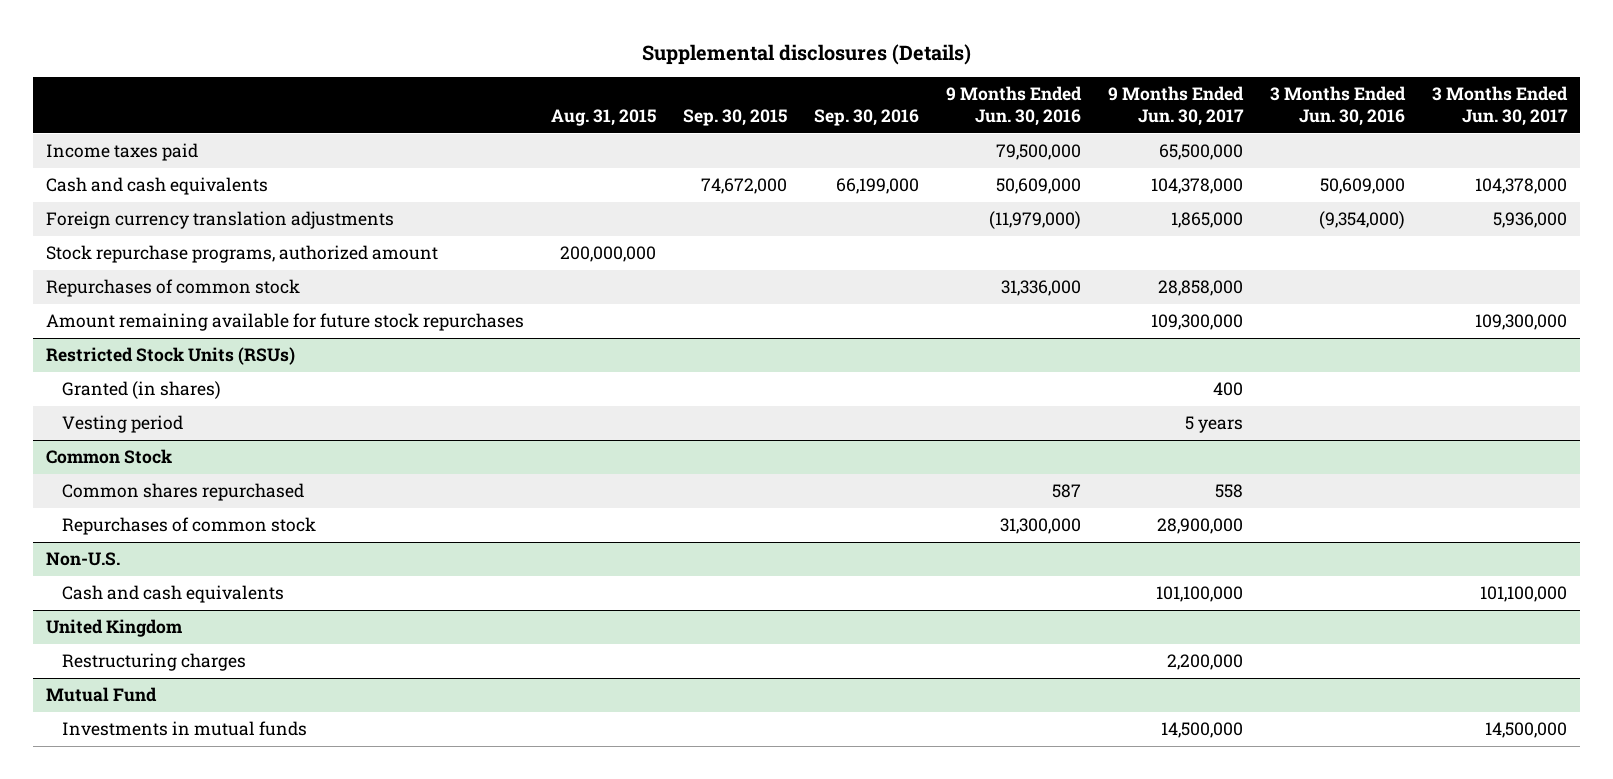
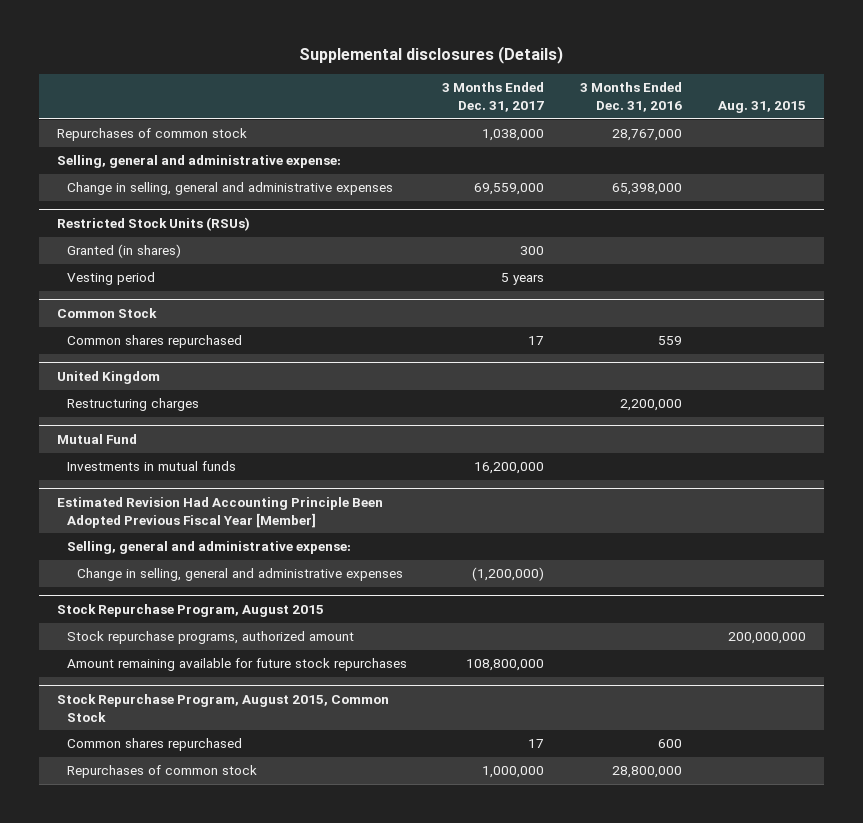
[683,108,788,126] Sep. 30, 2015 -> none
[814,108,920,126] Sep. 30, 2016 -> none
[946,86,1083,126] 9 Months Ended Jun. 30, 2016 -> none
[1107,86,1244,126] 9 Months Ended Jun. 30, 2017 -> none
[1269,86,1406,126] 3 Months Ended Jun. 30, 2016 -> none
[1431,86,1568,126] 3 Months Ended Jun. 30, 2017 -> none
none -> [442,82,545,112] 3 Months Ended Dec. 31, 2017
none -> [580,82,683,112] 3 Months Ended Dec. 31, 2016
[46,143,199,162] Income taxes paid -> none
[46,177,269,196] Cash and cash equivalents -> none
[46,211,395,230] Foreign currency translation adjustments -> none
[46,245,439,264] Stock repurchase programs, authorized amount -> none
[46,313,525,332] Amount remaining available for future stock repurchases -> none
none -> [56,155,341,169] Selling, general and administrative expense:
none -> [66,182,393,196] Change in selling, general and administrative expenses
[61,517,316,536] Repurchases of common stock -> none
[46,552,121,567] Non-U.S. -> none
[61,585,284,604] Cash and cash equivalents -> none
none -> [56,497,383,528] Estimated Revision Had Accounting Principle Been Adopted Previous Fiscal Year [Member]
none -> [66,541,351,555] Selling, general and administrative expense:
none -> [76,568,403,582] Change in selling, general and administrative expenses
none -> [56,604,324,618] Stock Repurchase Program, August 2015
none -> [66,631,354,645] Stock repurchase programs, authorized amount
none -> [66,658,407,672] Amount remaining available for future stock repurchases
none -> [56,694,389,722] Stock Repurchase Program, August 2015, Common Stock
none -> [66,738,242,752] Common shares repurchased
none -> [66,765,257,779] Repurchases of common stock

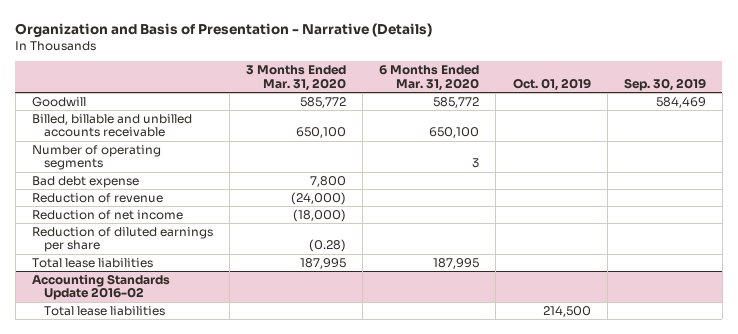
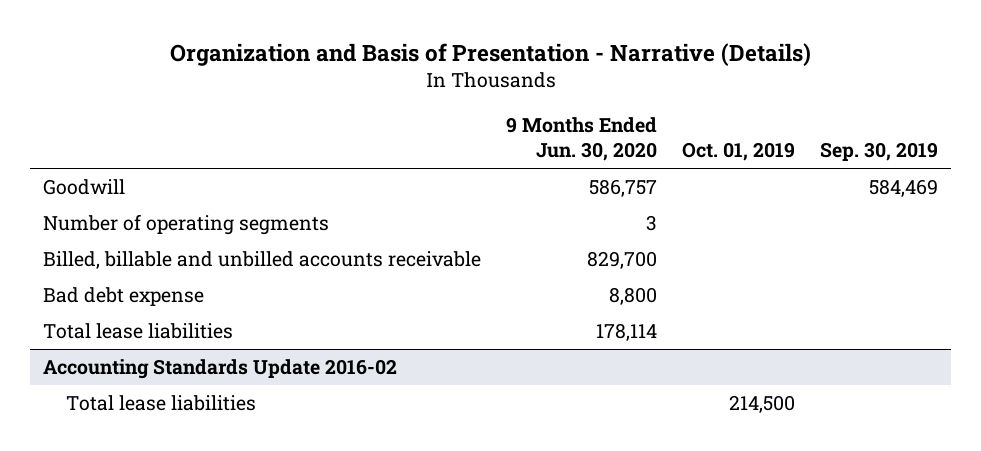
[246,65,347,91] 3 Months Ended Mar. 31, 2020 -> none
[379,65,480,91] 6 Months Ended Mar. 31, 2020 -> none
none -> [506,116,658,162] 9 Months Ended Jun. 30, 2020
[32,113,193,138] Billed, billable and unbilled accounts receivable -> [42,251,481,270] Billed, billable and unbilled accounts receivable
[32,192,164,203] Reduction of revenue -> none
[32,209,184,220] Reduction of net income -> none
[32,226,214,253] Reduction of diluted earnings per share -> none

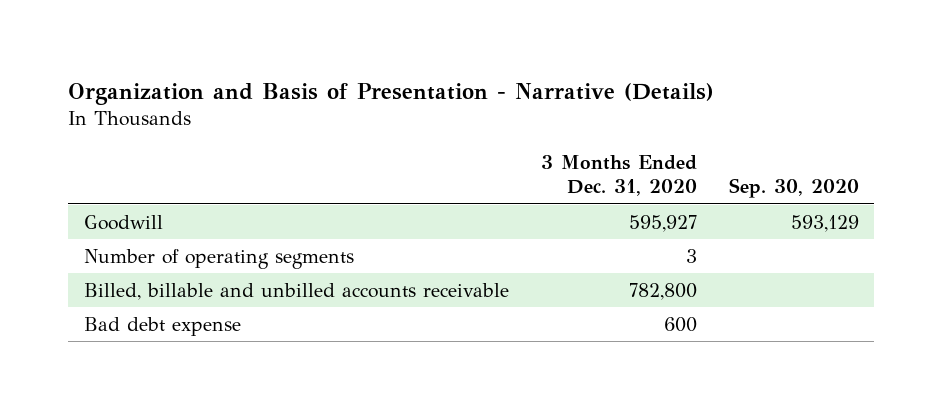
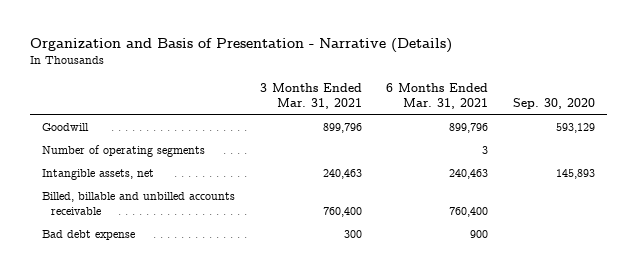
[540,154,697,197] 3 Months Ended Dec. 31, 2020 -> none
none -> [259,82,362,110] 3 Months Ended Mar. 31, 2021
none -> [386,82,489,110] 6 Months Ended Mar. 31, 2021
none -> [42,168,155,180] Intangible assets, net

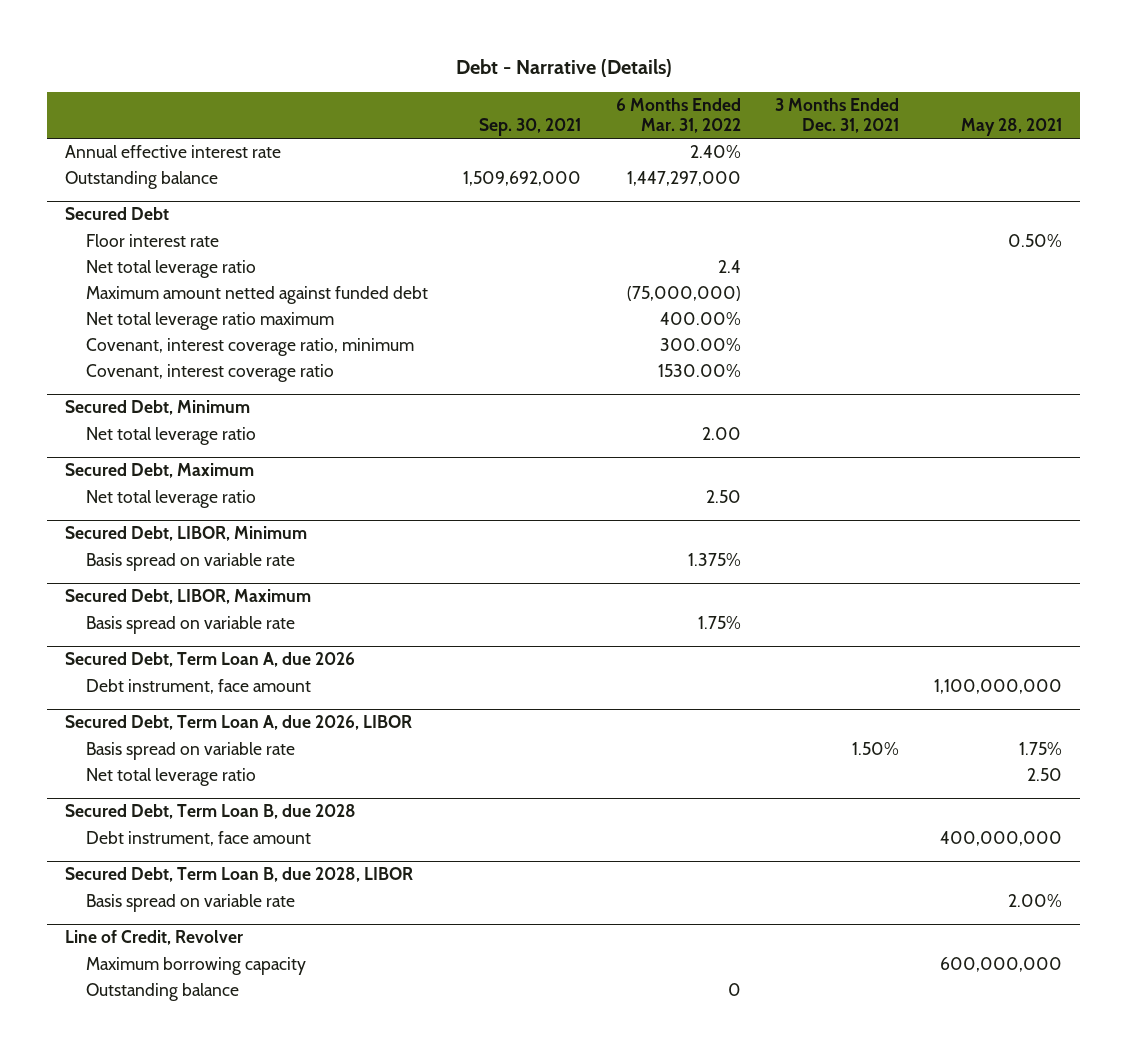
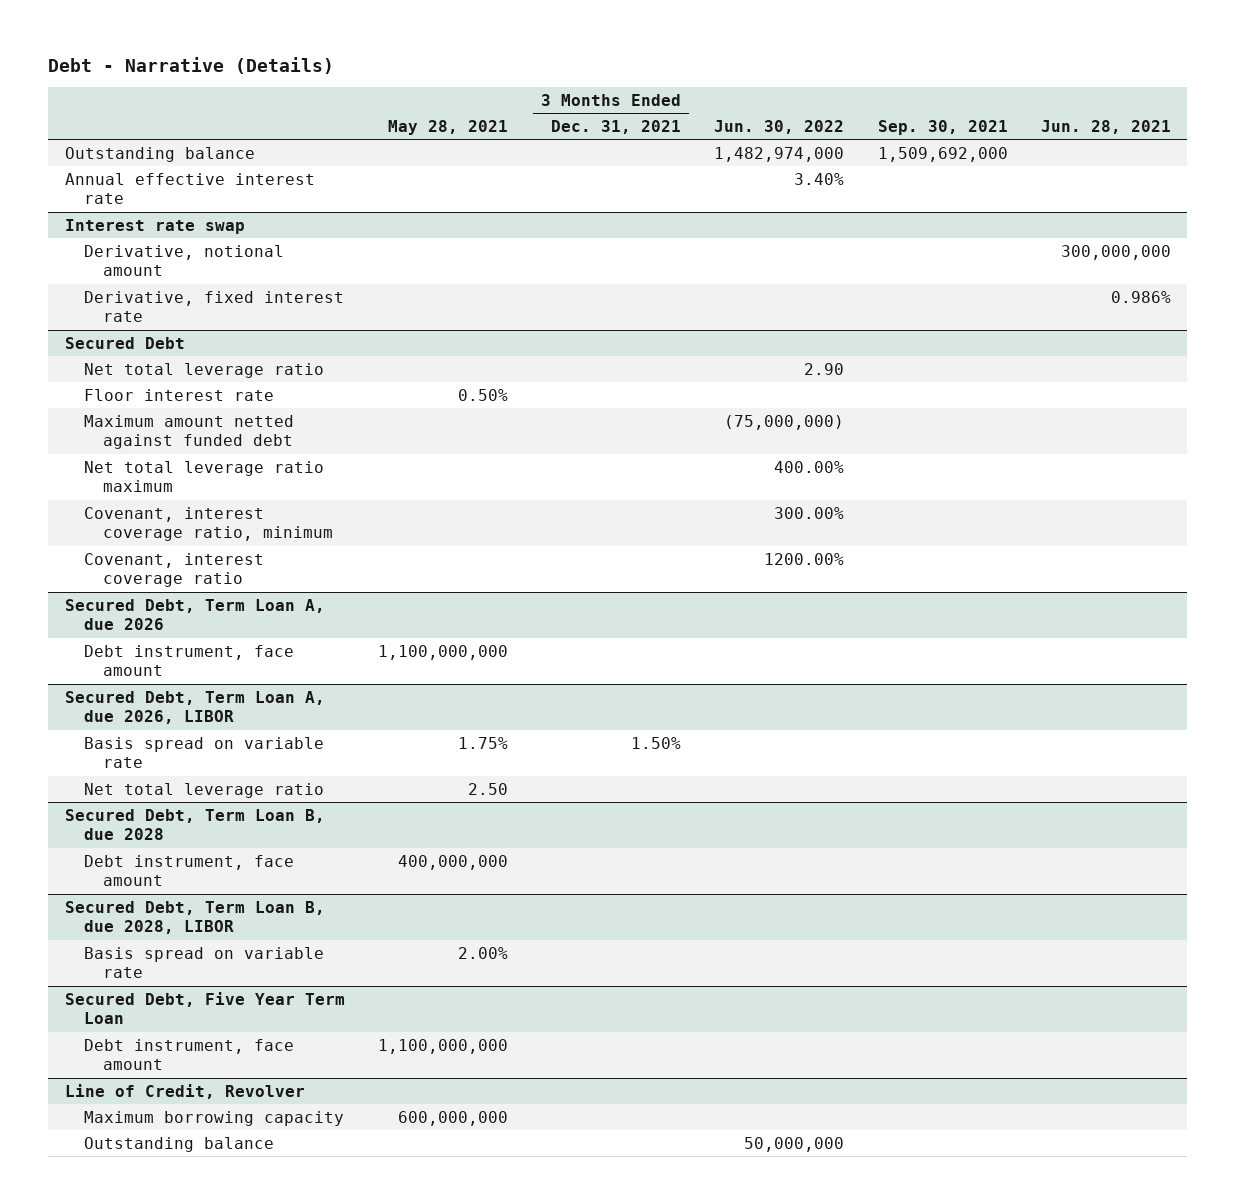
[615,97,741,134] 6 Months Ended Mar. 31, 2022 -> none
none -> [714,120,845,135] Jun. 30, 2022
none -> [1040,120,1171,135] Jun. 28, 2021
[64,145,281,159] Annual effective interest rate -> [64,172,315,205] Annual effective interest rate
none -> [64,218,245,234] Interest rate swap
none -> [83,244,284,277] Derivative, notional amount
none -> [83,290,344,323] Derivative, fixed interest rate
[85,234,219,248] Floor interest rate -> [83,388,274,401] Floor interest rate
[64,400,250,416] Secured Debt, Minimum -> none
[85,427,256,446] Net total leverage ratio -> none
[64,463,254,479] Secured Debt, Maximum -> none
[85,490,256,509] Net total leverage ratio -> none
[64,526,307,542] Secured Debt, LIBOR, Minimum -> none
[85,553,295,572] Basis spread on variable rate -> none
[64,589,311,605] Secured Debt, LIBOR, Maximum -> none
[85,616,295,635] Basis spread on variable rate -> none
none -> [64,991,345,1025] Secured Debt, Five Year Term Loan
none -> [83,1038,294,1071] Debt instrument, face amount

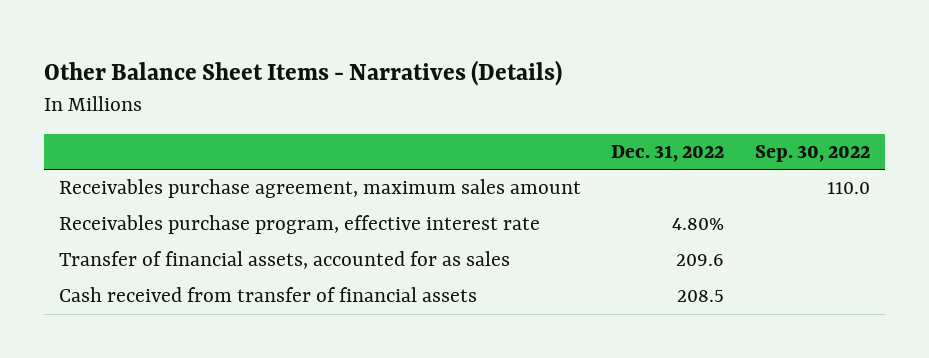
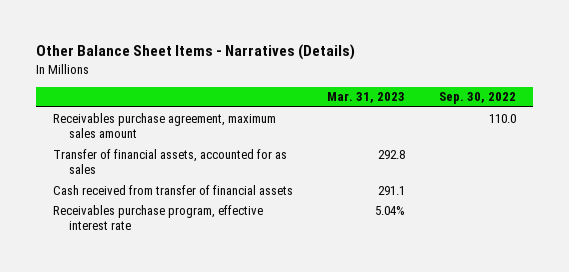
[611,145,725,163] Dec. 31, 2022 -> none
none -> [327,92,406,104] Mar. 31, 2023
[59,215,541,235] Receivables purchase program, effective interest rate -> [53,204,264,231] Receivables purchase program, effective interest rate

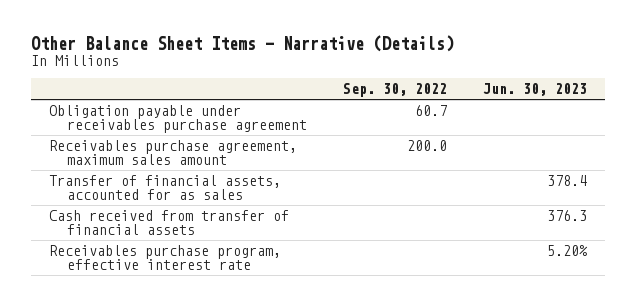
[36,44,356,61] Other Balance Sheet Items - Narratives (Details) -> [31,34,455,52] Other Balance Sheet Items - Narrative (Details)
[327,92,406,104] Mar. 31, 2023 -> none
none -> [482,83,587,97] Jun. 30, 2023
none -> [49,105,308,134] Obligation payable under receivables purchase agreement
[489,113,517,123] 110.0 -> [407,140,448,152] 200.0

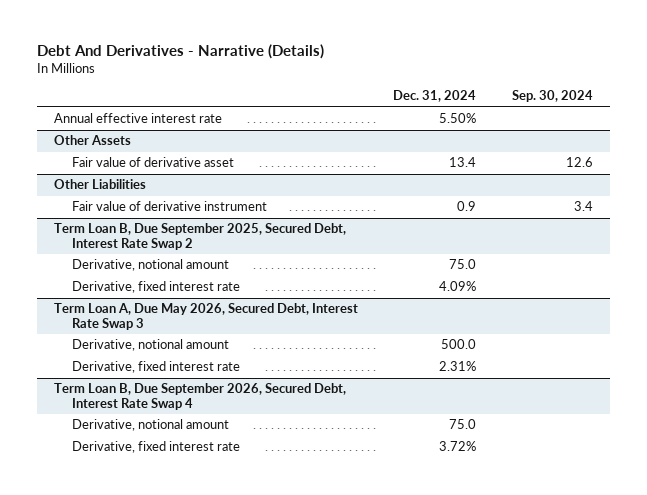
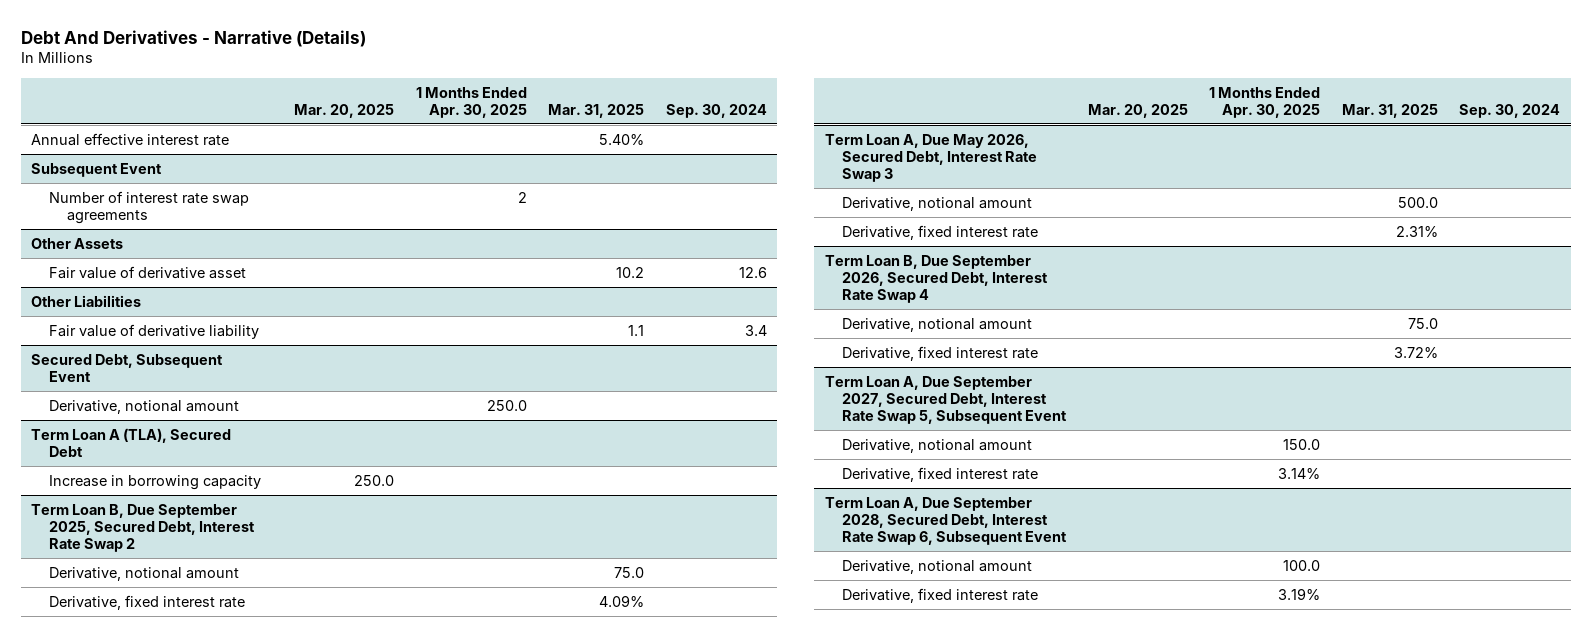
[393,90,477,103] Dec. 31, 2024 -> none
none -> [294,103,395,118] Mar. 20, 2025
none -> [415,86,527,118] 1 Months Ended Apr. 30, 2025
none -> [548,103,645,118] Mar. 31, 2025
none -> [31,162,163,177] Subsequent Event
none -> [49,190,250,224] Number of interest rate swap agreements
[71,201,267,212] Fair value of derivative instrument -> [49,323,260,339] Fair value of derivative liability
none -> [31,353,224,382] Secured Debt, Subsequent Event
none -> [49,399,240,414] Derivative, notional amount
none -> [31,427,232,457] Term Loan A (TLA), Secured Debt
none -> [49,474,262,490] Increase in borrowing capacity
none -> [824,375,1068,425] Term Loan A, Due September 2027, Secured Debt, Interest Rate Swap 5, Subsequent Event
none -> [842,438,1033,453] Derivative, notional amount
none -> [842,466,1039,482] Derivative, fixed interest rate
none -> [824,496,1068,546] Term Loan A, Due September 2028, Secured Debt, Interest Rate Swap 6, Subsequent Event
none -> [842,559,1033,574] Derivative, notional amount
none -> [842,587,1039,603] Derivative, fixed interest rate

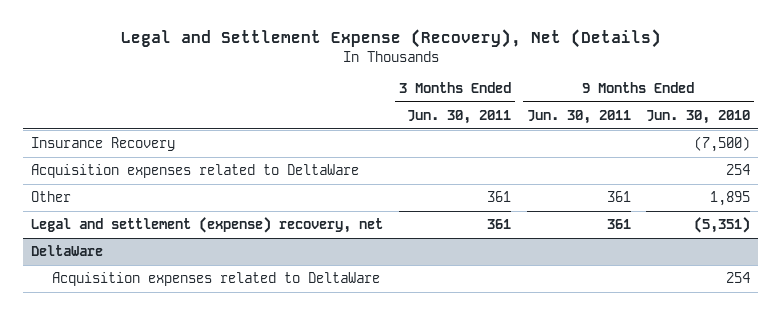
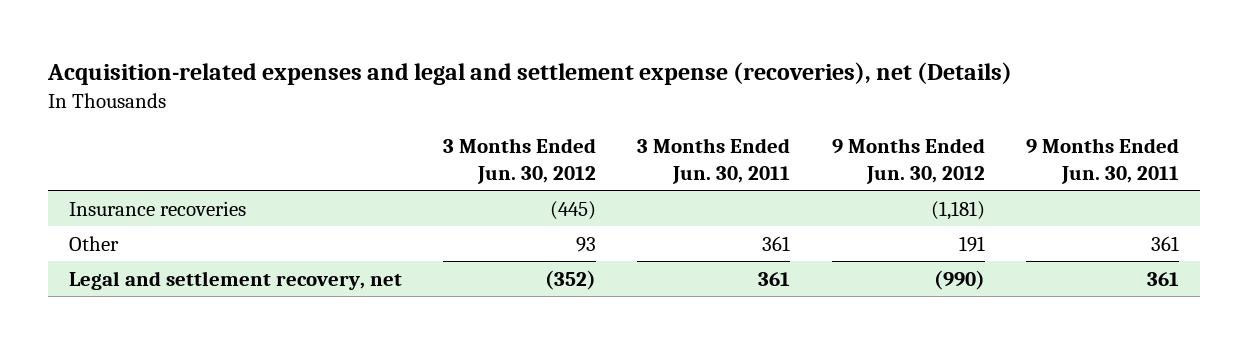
[120,29,661,49] Legal and Settlement Expense (Recovery), Net (Details) -> [47,62,1013,86] Acquisition-related expenses and legal and settlement expense (recoveries), net (Details)
[646,109,751,124] Jun. 30, 2010 -> none
none -> [443,138,597,184] 3 Months Ended Jun. 30, 2012
none -> [831,138,985,184] 9 Months Ended Jun. 30, 2012
[30,164,359,179] Acquisition expenses related to DeltaWare -> none
[30,137,175,152] Insurance Recovery -> [68,200,246,216] Insurance recoveries
[30,245,103,257] DeltaWare -> none
[52,272,381,287] Acquisition expenses related to DeltaWare -> none
[30,217,383,234] Legal and settlement (expense) recovery, net -> [68,270,402,290] Legal and settlement recovery, net

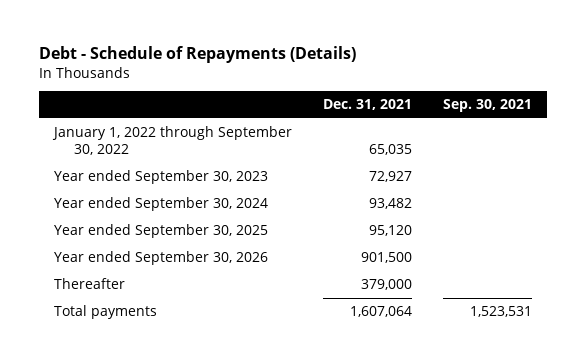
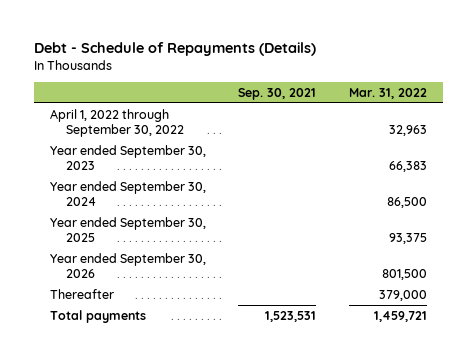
[322,99,412,111] Dec. 31, 2021 -> none
none -> [348,87,427,99] Mar. 31, 2022
[52,126,293,156] January 1, 2022 through September 30, 2022 -> [49,108,184,137] April 1, 2022 through September 30, 2022

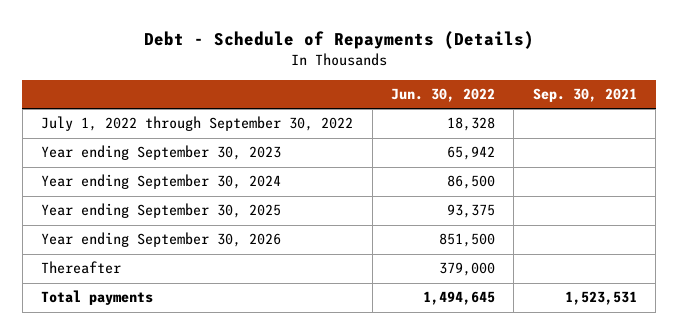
[348,87,427,99] Mar. 31, 2022 -> none
none -> [390,88,495,103] Jun. 30, 2022
[49,108,184,137] April 1, 2022 through September 30, 2022 -> [41,116,354,132] July 1, 2022 through September 30, 2022
[49,144,206,170] Year ended September 30, 2023 -> [41,145,282,161] Year ending September 30, 2023
[49,180,206,206] Year ended September 30, 2024 -> [41,174,282,190] Year ending September 30, 2024
[49,216,206,242] Year ended September 30, 2025 -> [41,203,282,219] Year ending September 30, 2025
[49,252,206,278] Year ended September 30, 2026 -> [41,232,282,248] Year ending September 30, 2026

